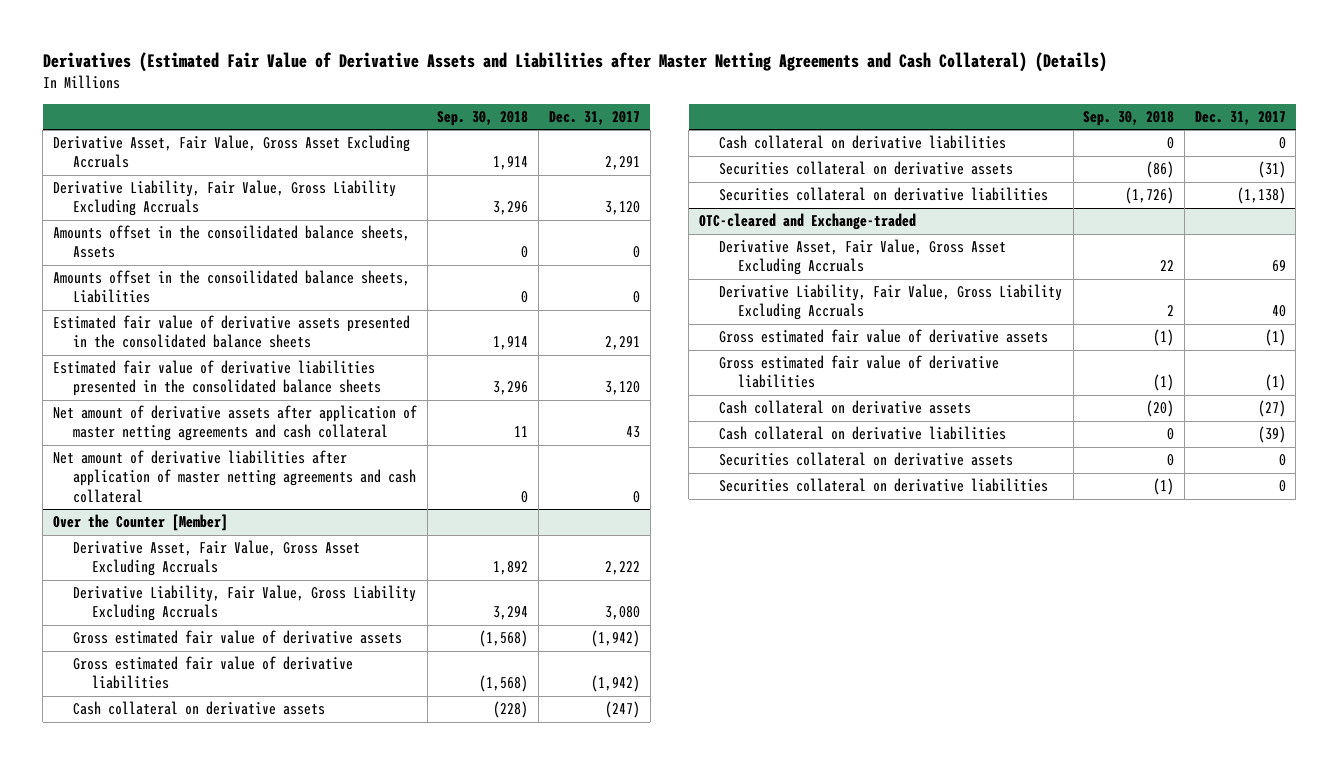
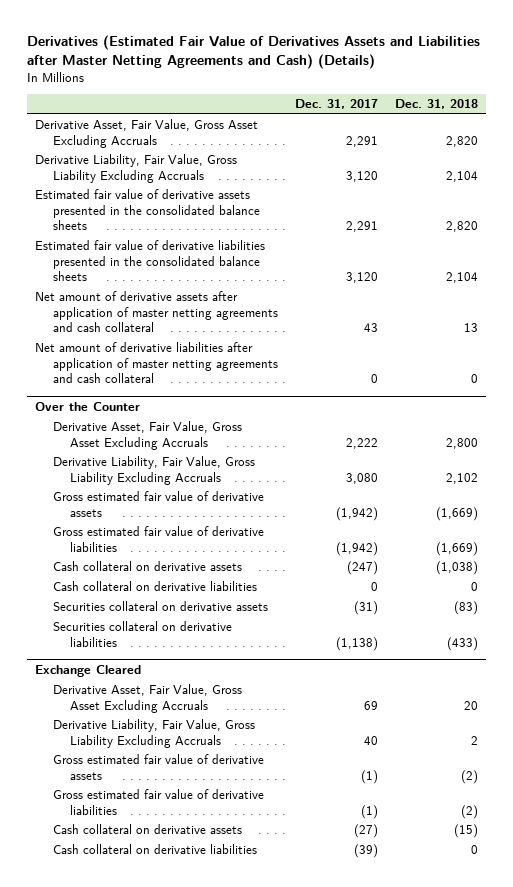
[42,52,1107,73] Derivatives (Estimated Fair Value of Derivative Assets and Liabilities after Master Netting Agreements and Cash Collateral) (Details) -> [26,34,480,69] Derivatives (Estimated Fair Value of Derivatives Assets and Liabilities after Master Netting Agreements and Cash) (Details)
[437,110,529,126] Sep. 30, 2018 -> none
none -> [394,99,478,110] Dec. 31, 2018
[53,225,411,259] Amounts offset in the consoilidated balance sheets, Assets -> none
[53,270,411,304] Amounts offset in the consoilidated balance sheets, Liabilities -> none
[53,514,229,532] Over the Counter [Member] -> [35,401,141,411] Over the Counter
[699,213,917,231] OTC-cleared and Exchange-traded -> [35,664,142,677] Exchange Cleared
[718,452,1013,467] Securities collateral on derivative assets -> none
[718,478,1048,493] Securities collateral on derivative liabilities -> none

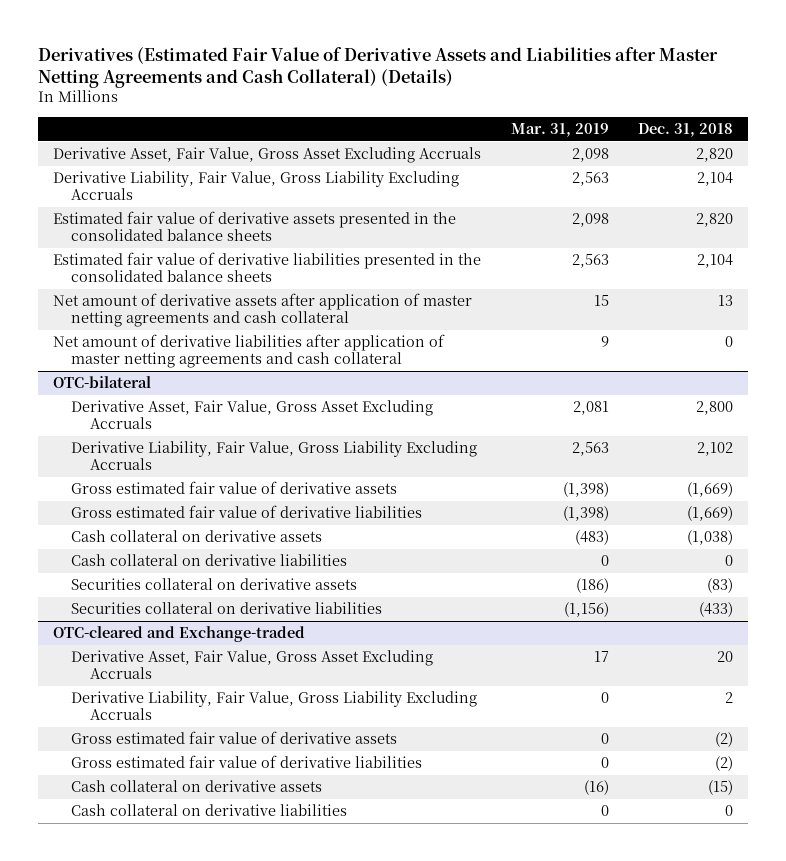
[26,34,480,69] Derivatives (Estimated Fair Value of Derivatives Assets and Liabilities after Master Netting Agreements and Cash) (Details) -> [38,46,719,88] Derivatives (Estimated Fair Value of Derivative Assets and Liabilities after Master Netting Agreements and Cash Collateral) (Details)
[294,99,378,110] Dec. 31, 2017 -> none
none -> [510,122,609,137] Mar. 31, 2019
[35,401,141,411] Over the Counter -> [53,376,152,389] OTC-bilateral
[35,664,142,677] Exchange Cleared -> [53,626,306,643] OTC-cleared and Exchange-traded

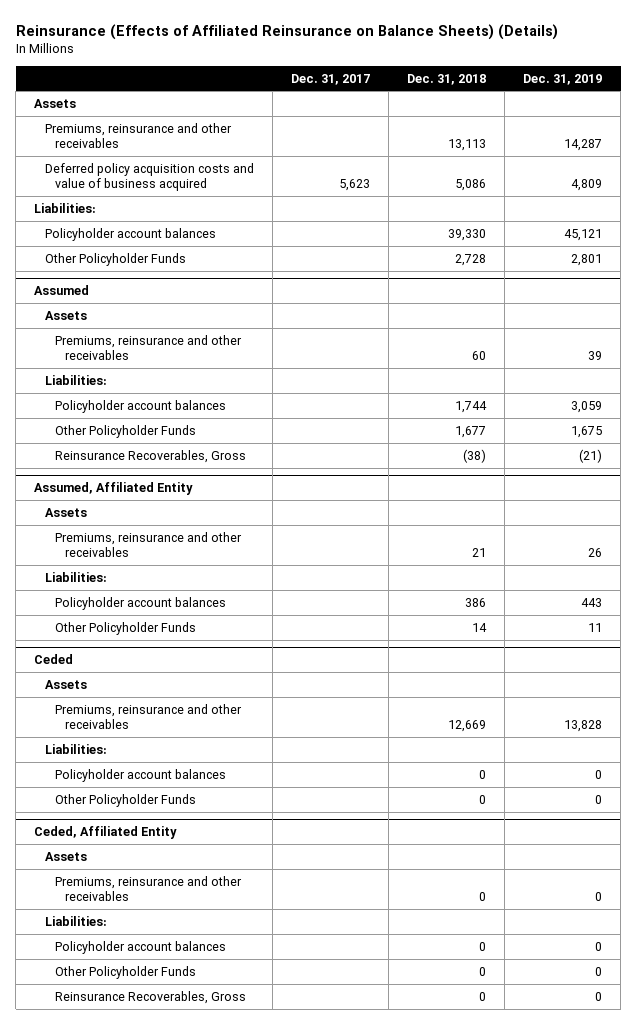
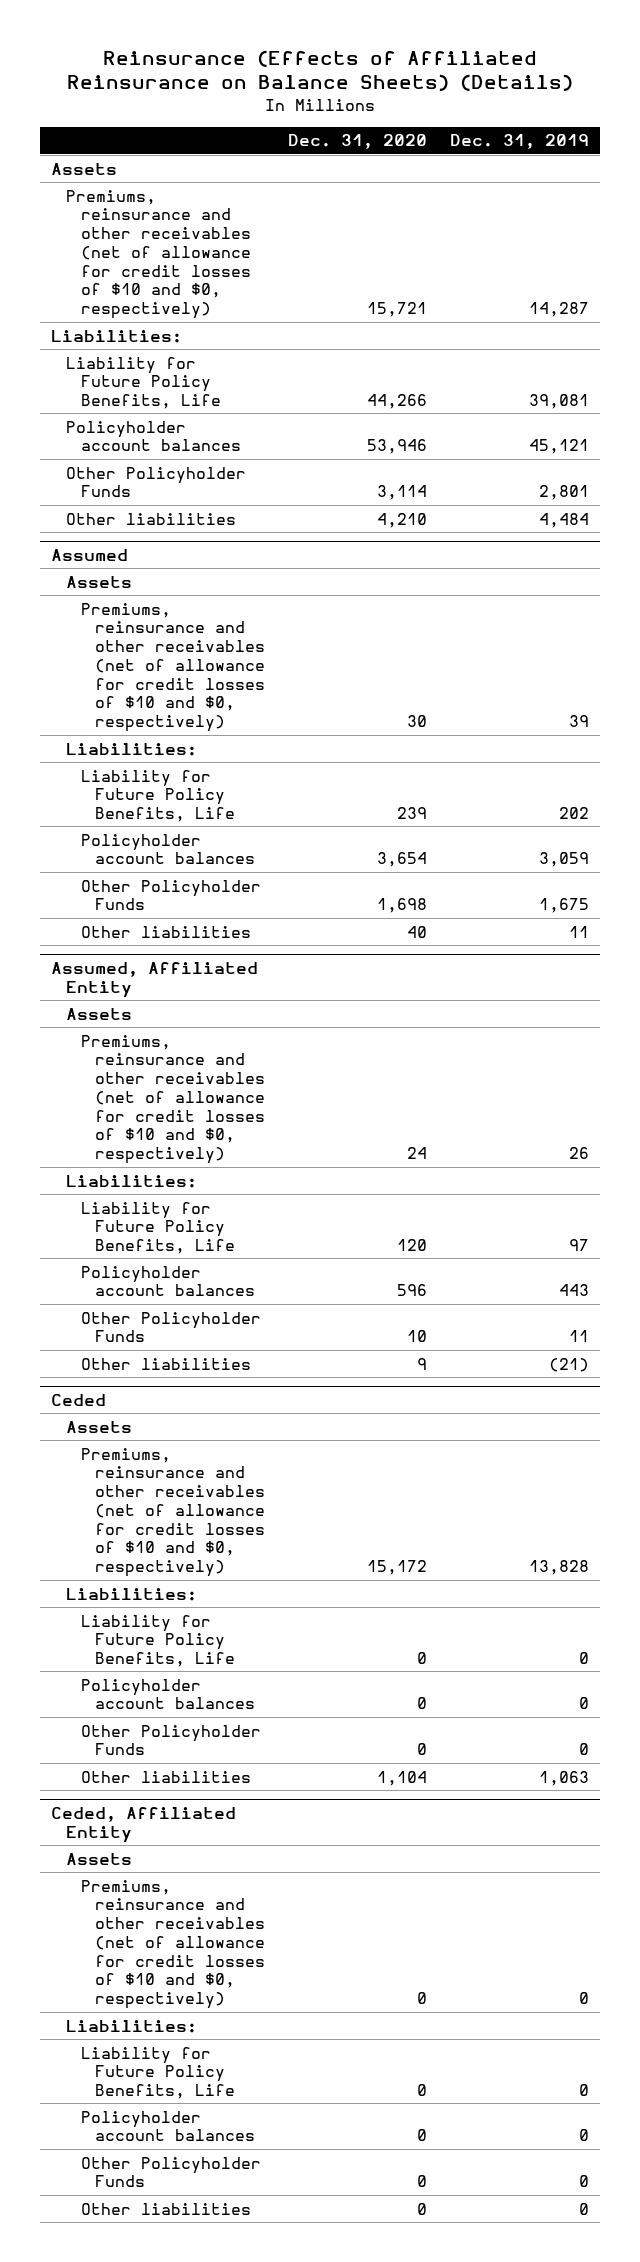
[290,73,370,85] Dec. 31, 2017 -> none
[406,73,486,85] Dec. 31, 2018 -> none
none -> [288,134,428,150] Dec. 31, 2020
[44,162,254,191] Deferred policy acquisition costs and value of business acquired -> none
[44,122,232,148] Premiums, reinsurance and other receivables -> [65,189,251,320] Premiums, reinsurance and other receivables (net of allowance for credit losses of $10 and $0, respectively)
none -> [65,356,221,410] Liability for Future Policy Benefits, Life
none -> [65,512,236,525] Other liabilities
[54,334,242,360] Premiums, reinsurance and other receivables -> [80,602,266,733] Premiums, reinsurance and other receivables (net of allowance for credit losses of $10 and $0, respectively)
none -> [80,769,236,823] Liability for Future Policy Benefits, Life
[54,449,246,463] Reinsurance Recoverables, Gross -> none
none -> [80,925,251,938] Other liabilities
[54,531,242,557] Premiums, reinsurance and other receivables -> [80,1034,266,1165] Premiums, reinsurance and other receivables (net of allowance for credit losses of $10 and $0, respectively)
none -> [80,1201,236,1255] Liability for Future Policy Benefits, Life
none -> [80,1357,251,1370] Other liabilities
[54,703,242,729] Premiums, reinsurance and other receivables -> [80,1447,266,1578] Premiums, reinsurance and other receivables (net of allowance for credit losses of $10 and $0, respectively)
none -> [80,1614,236,1668] Liability for Future Policy Benefits, Life
none -> [80,1770,251,1783] Other liabilities
[54,875,242,901] Premiums, reinsurance and other receivables -> [80,1879,266,2010] Premiums, reinsurance and other receivables (net of allowance for credit losses of $10 and $0, respectively)
none -> [80,2046,236,2100] Liability for Future Policy Benefits, Life
[54,990,246,1004] Reinsurance Recoverables, Gross -> none
none -> [80,2202,251,2215] Other liabilities

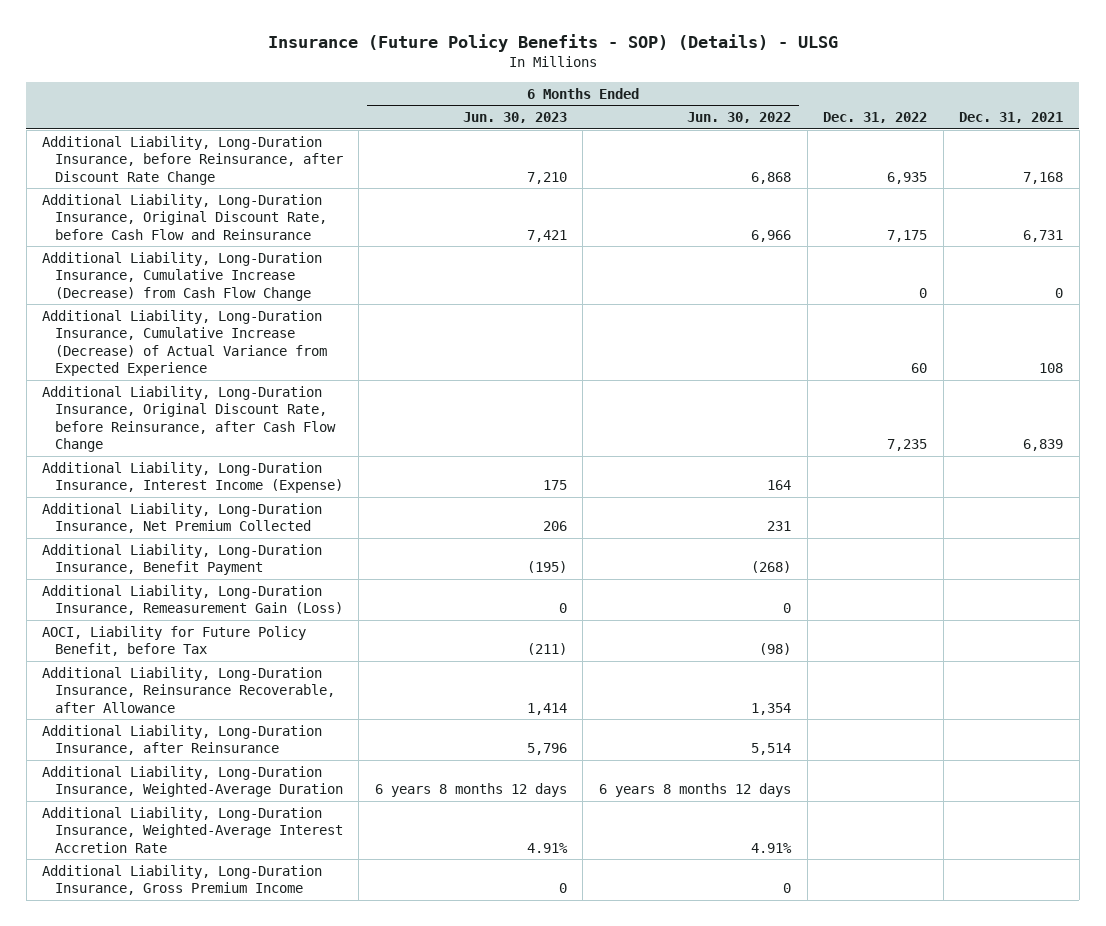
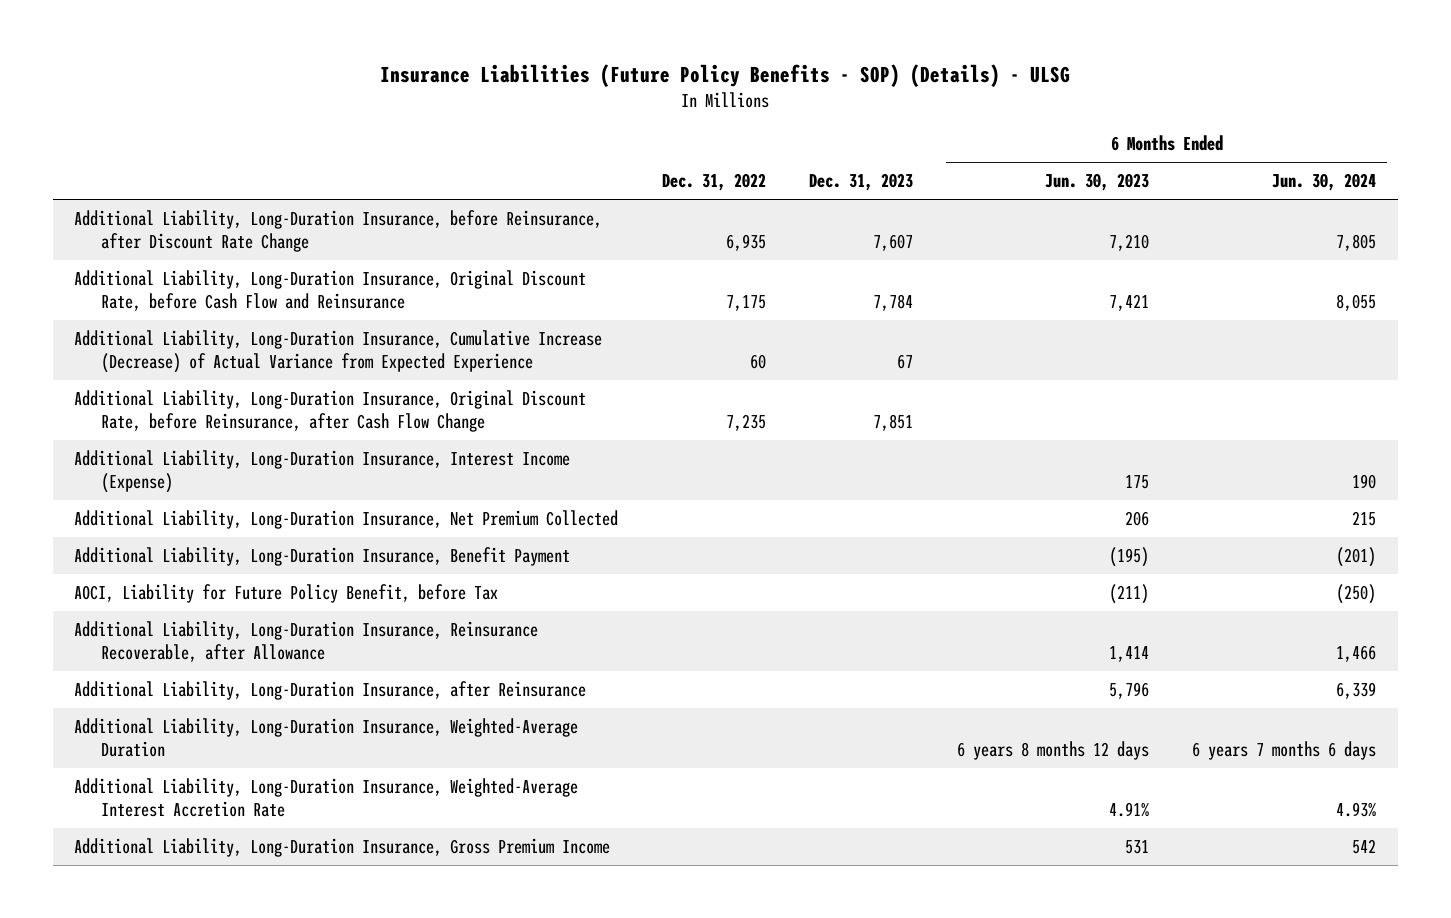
[267,34,838,53] Insurance (Future Policy Benefits - SOP) (Details) - ULSG -> [380,63,1071,87] Insurance Liabilities (Future Policy Benefits - SOP) (Details) - ULSG
[687,111,792,123] Jun. 30, 2022 -> none
[959,111,1064,123] Dec. 31, 2021 -> none
none -> [809,173,914,192] Dec. 31, 2023
none -> [1272,173,1377,192] Jun. 30, 2024
[42,251,323,301] Additional Liability, Long-Duration Insurance, Cumulative Increase (Decrease) from Cash Flow Change -> none
[42,584,343,616] Additional Liability, Long-Duration Insurance, Remeasurement Gain (Loss) -> none
[558,883,567,894] 0 -> [1124,840,1149,855] 531

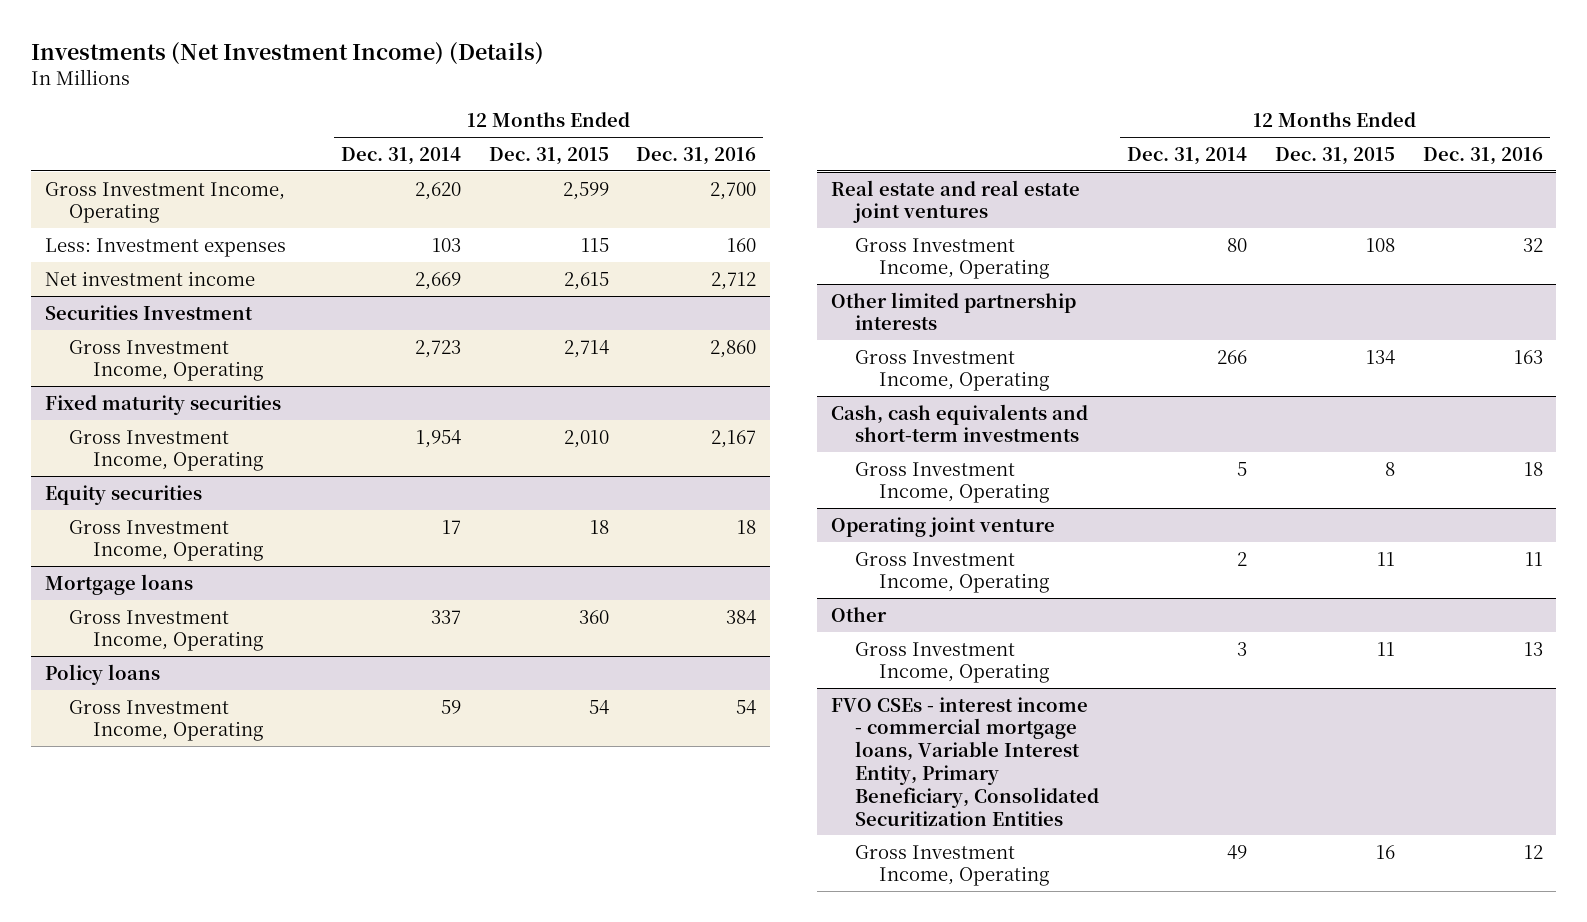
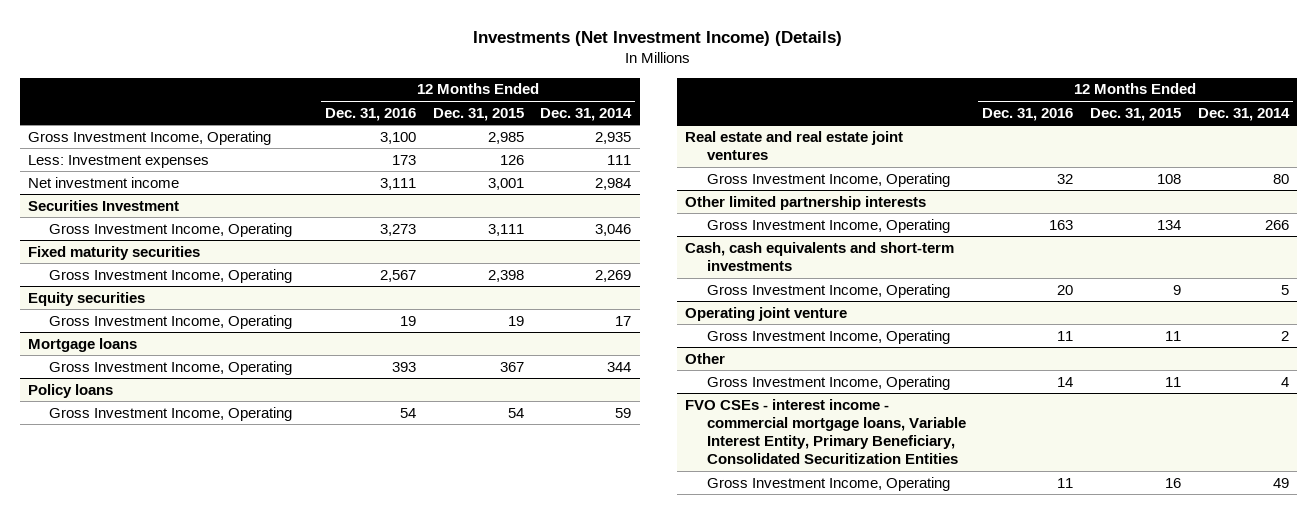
[414,181,461,200] 2,620 -> [595,131,632,144] 2,935
[562,181,609,200] 2,599 -> [487,131,524,144] 2,985
[710,181,757,200] 2,700 -> [380,131,417,144] 3,100
[431,237,461,252] 103 -> [607,154,632,165] 111
[580,237,609,252] 115 -> [499,154,524,165] 126
[727,237,757,252] 160 -> [392,154,417,165] 173
[414,271,461,290] 2,669 -> [595,177,632,190] 2,984
[563,271,609,290] 2,615 -> [487,177,524,190] 3,001
[711,271,757,290] 2,712 -> [380,177,417,190] 3,111
[414,339,461,358] 2,723 -> [595,223,632,236] 3,046
[563,339,609,358] 2,714 -> [487,223,524,236] 3,111
[710,339,757,358] 2,860 -> [380,223,417,236] 3,273
[415,429,461,448] 1,954 -> [595,269,632,282] 2,269
[563,429,609,448] 2,010 -> [487,269,524,282] 2,398
[711,429,757,448] 2,167 -> [380,269,417,282] 2,567
[589,519,609,534] 18 -> [507,315,524,326] 19
[737,519,757,534] 18 -> [400,315,417,326] 19
[430,609,461,624] 337 -> [607,361,632,372] 344
[578,609,609,624] 360 -> [499,361,524,372] 367
[726,609,757,624] 384 -> [392,361,417,372] 393
[1384,461,1395,476] 8 -> [1172,284,1181,295] 9
[1523,461,1543,476] 18 -> [1057,284,1074,295] 20
[1236,641,1247,656] 3 -> [1280,376,1289,387] 4
[1523,641,1543,656] 13 -> [1057,376,1074,387] 14
[1523,844,1543,859] 12 -> [1057,477,1074,488] 11

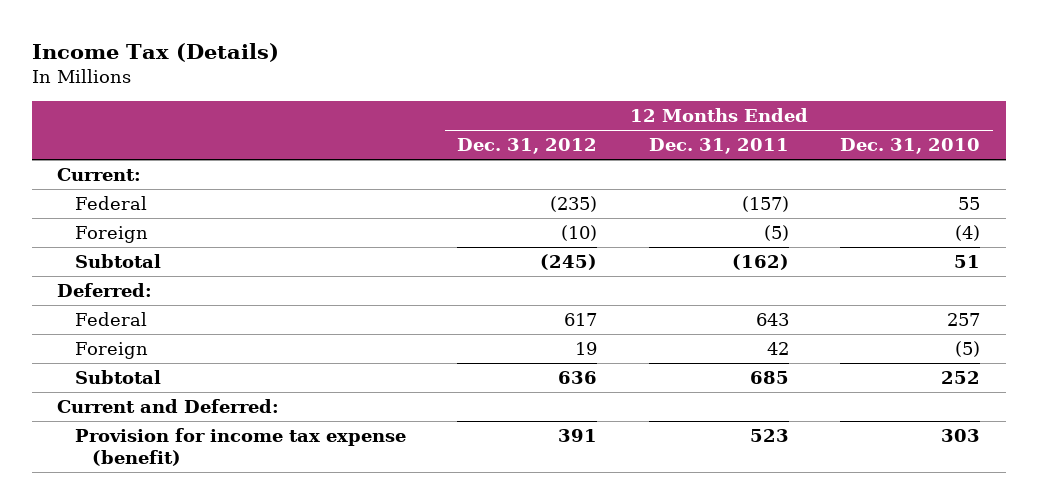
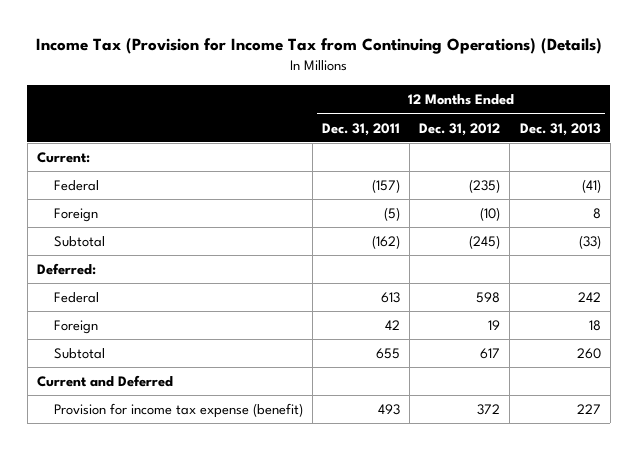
[31,43,279,63] Income Tax (Details) -> [35,38,602,55] Income Tax (Provision for Income Tax from Continuing Operations) (Details)
[840,138,981,155] Dec. 31, 2010 -> none
none -> [519,122,601,136] Dec. 31, 2013
[564,313,598,327] 617 -> [476,292,501,304] 598
[755,313,789,327] 643 -> [381,292,401,304] 613
[558,371,598,385] 636 -> [480,348,501,360] 617
[749,371,789,385] 685 -> [376,348,401,360] 655
[57,399,280,414] Current and Deferred: -> [37,375,174,388] Current and Deferred
[558,429,598,443] 391 -> [477,404,501,416] 372
[749,429,789,443] 523 -> [378,404,401,416] 493

